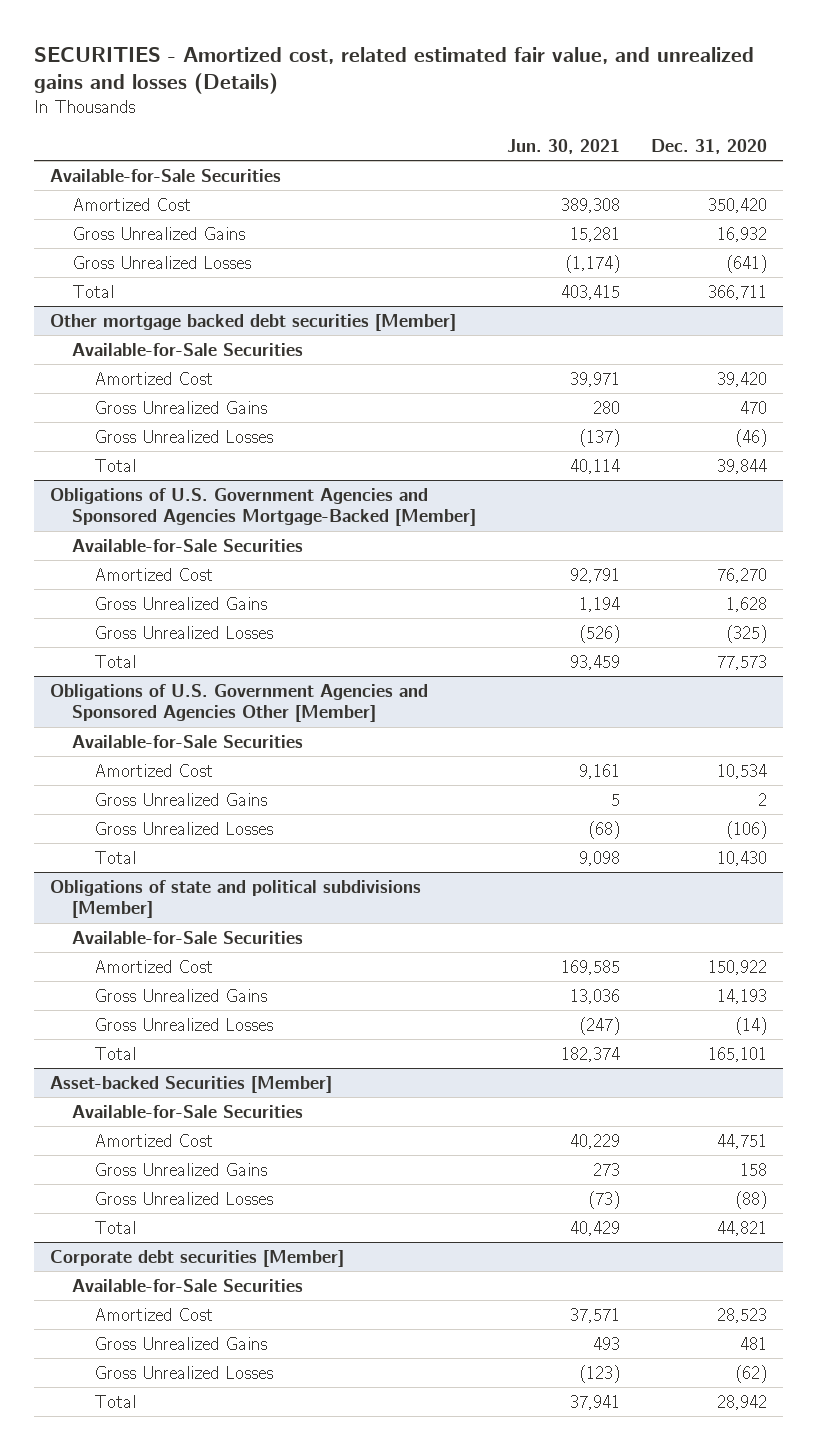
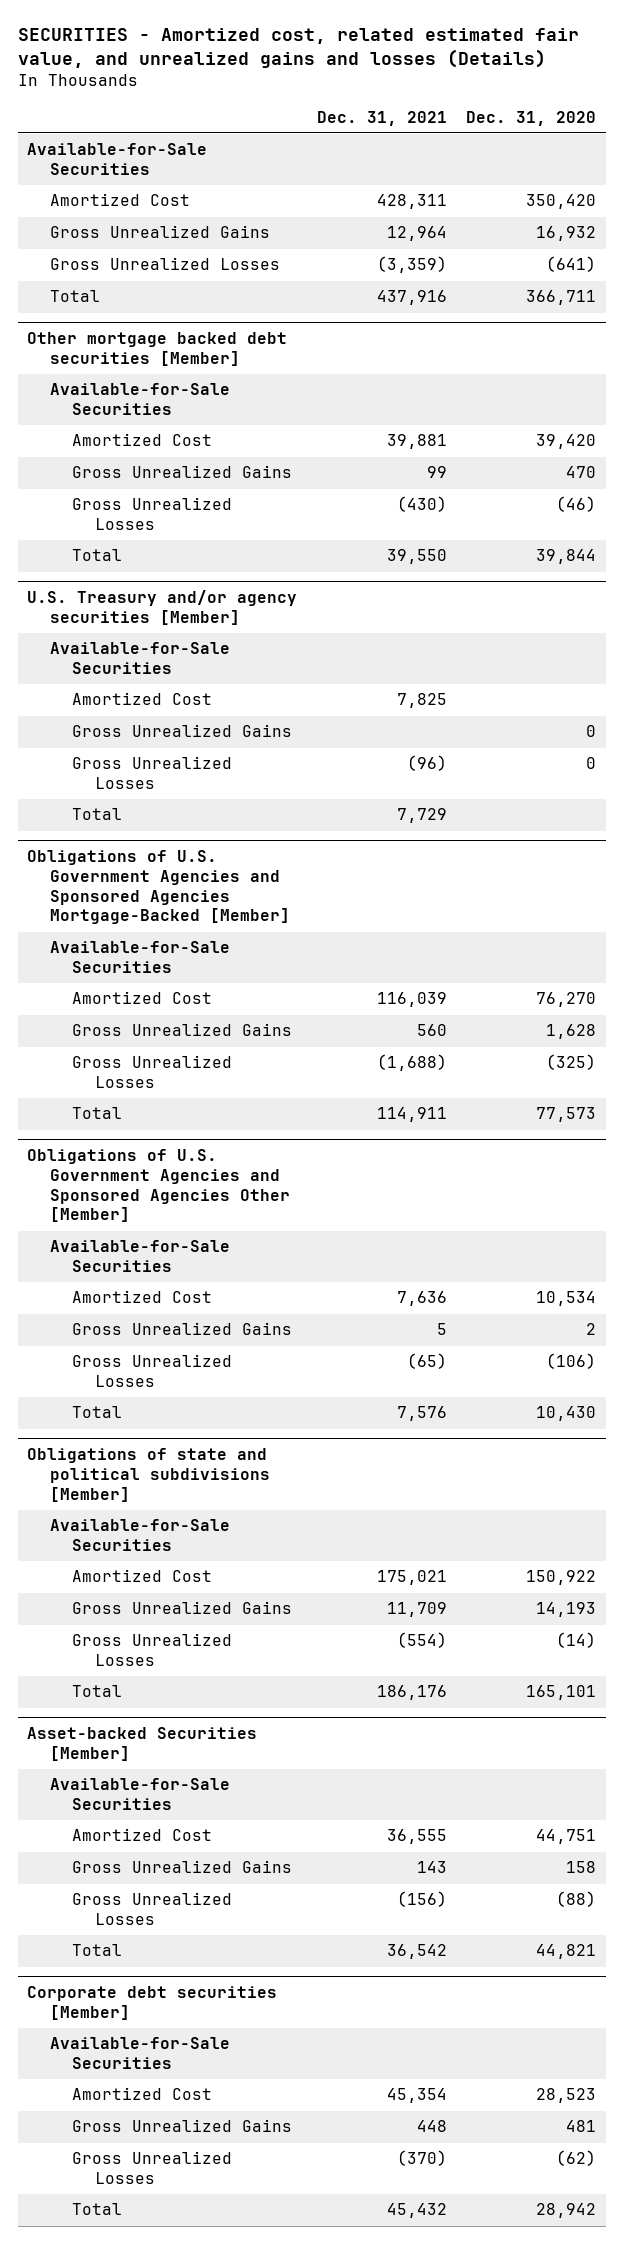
[507,138,621,154] Jun. 30, 2021 -> none
none -> [316,110,447,126] Dec. 31, 2021
none -> [27,590,298,626] U.S. Treasury and/or agency securities [Member]
none -> [49,642,230,675] Available-for-Sale Securities
none -> [72,692,213,706] Amortized Cost
none -> [72,724,293,738] Gross Unrealized Gains
none -> [72,756,233,790] Gross Unrealized Losses
none -> [72,808,123,821] Total

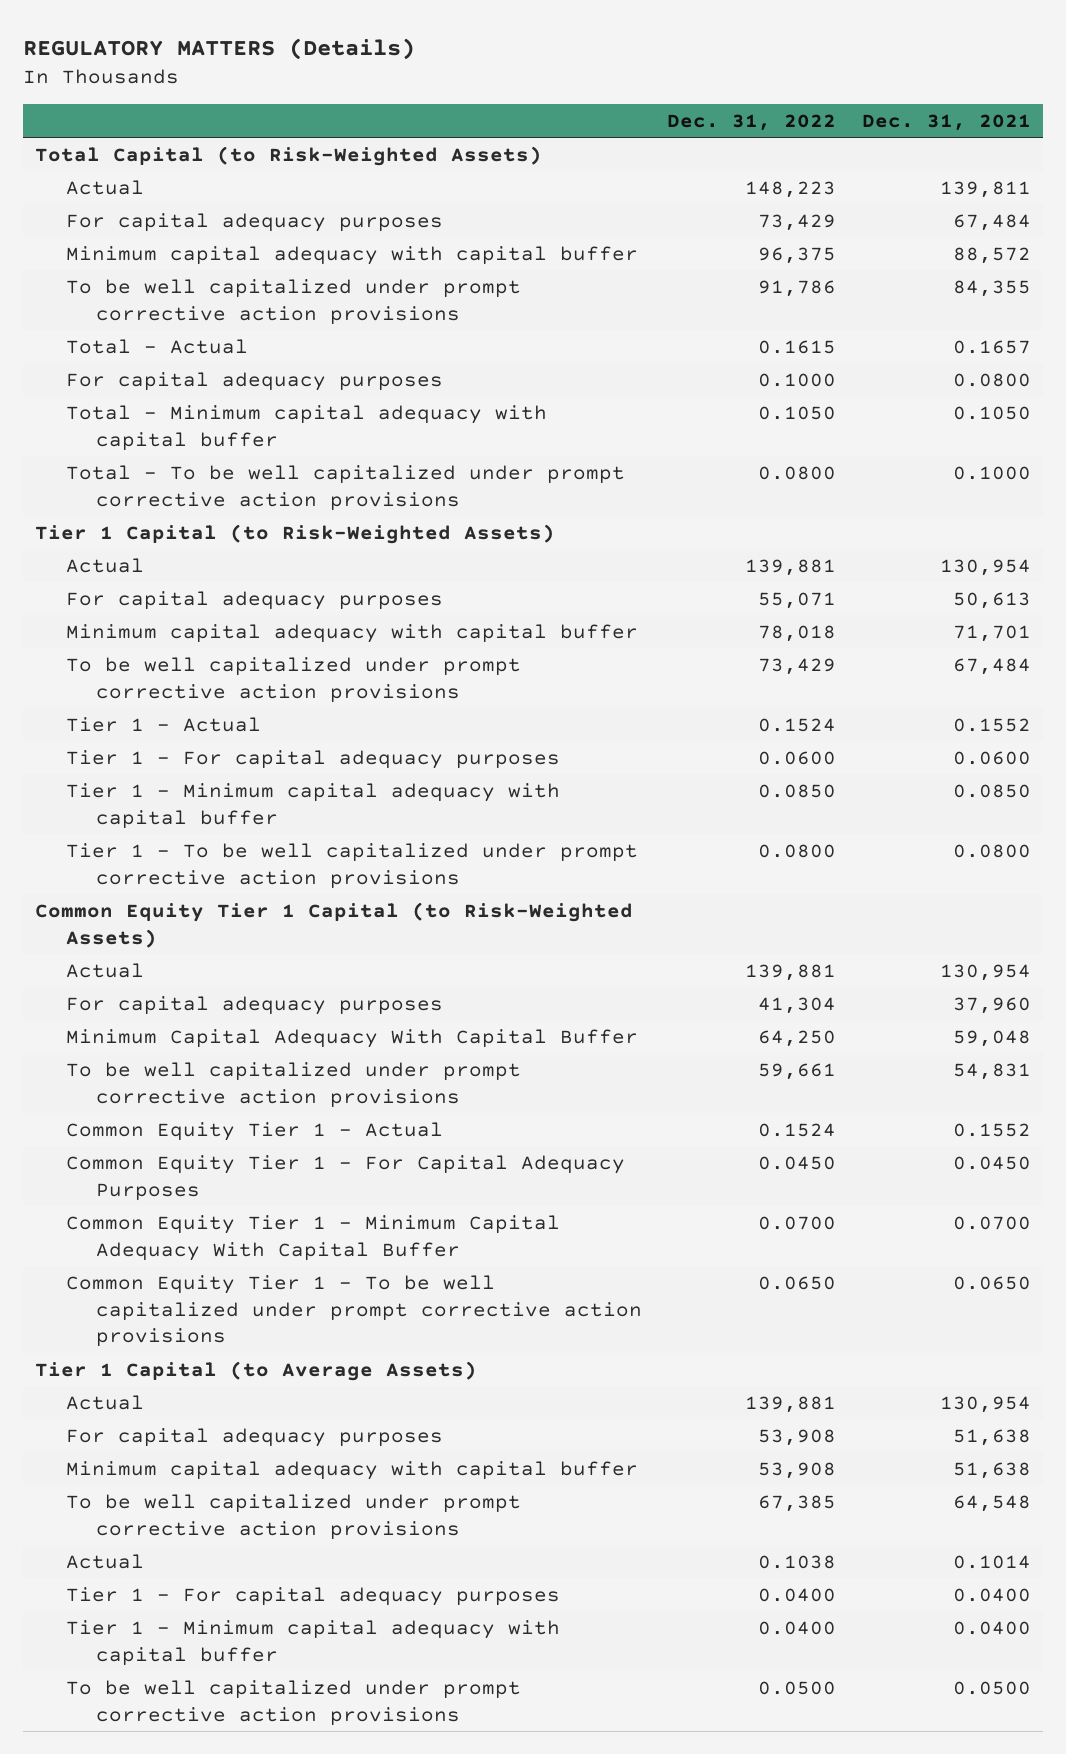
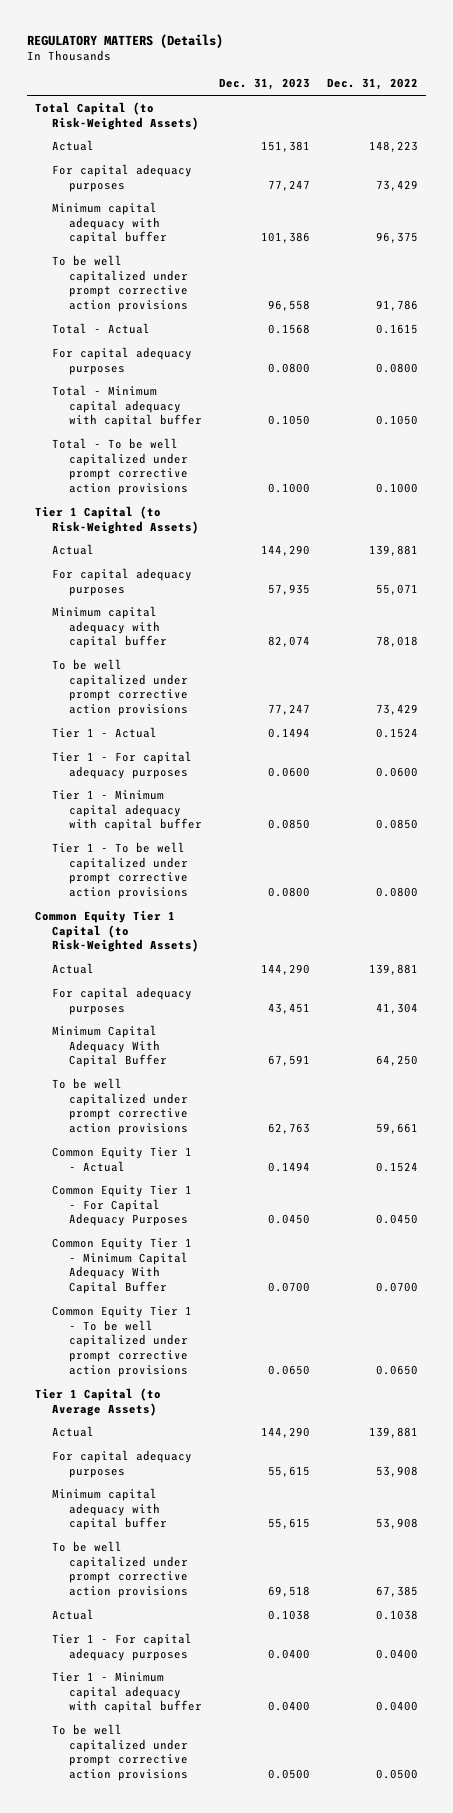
[861,113,1031,131] Dec. 31, 2021 -> none
none -> [218,78,310,91] Dec. 31, 2023
[758,372,837,387] 0.1000 -> [375,362,418,373] 0.0800
[758,465,837,480] 0.0800 -> [375,483,418,494] 0.1000

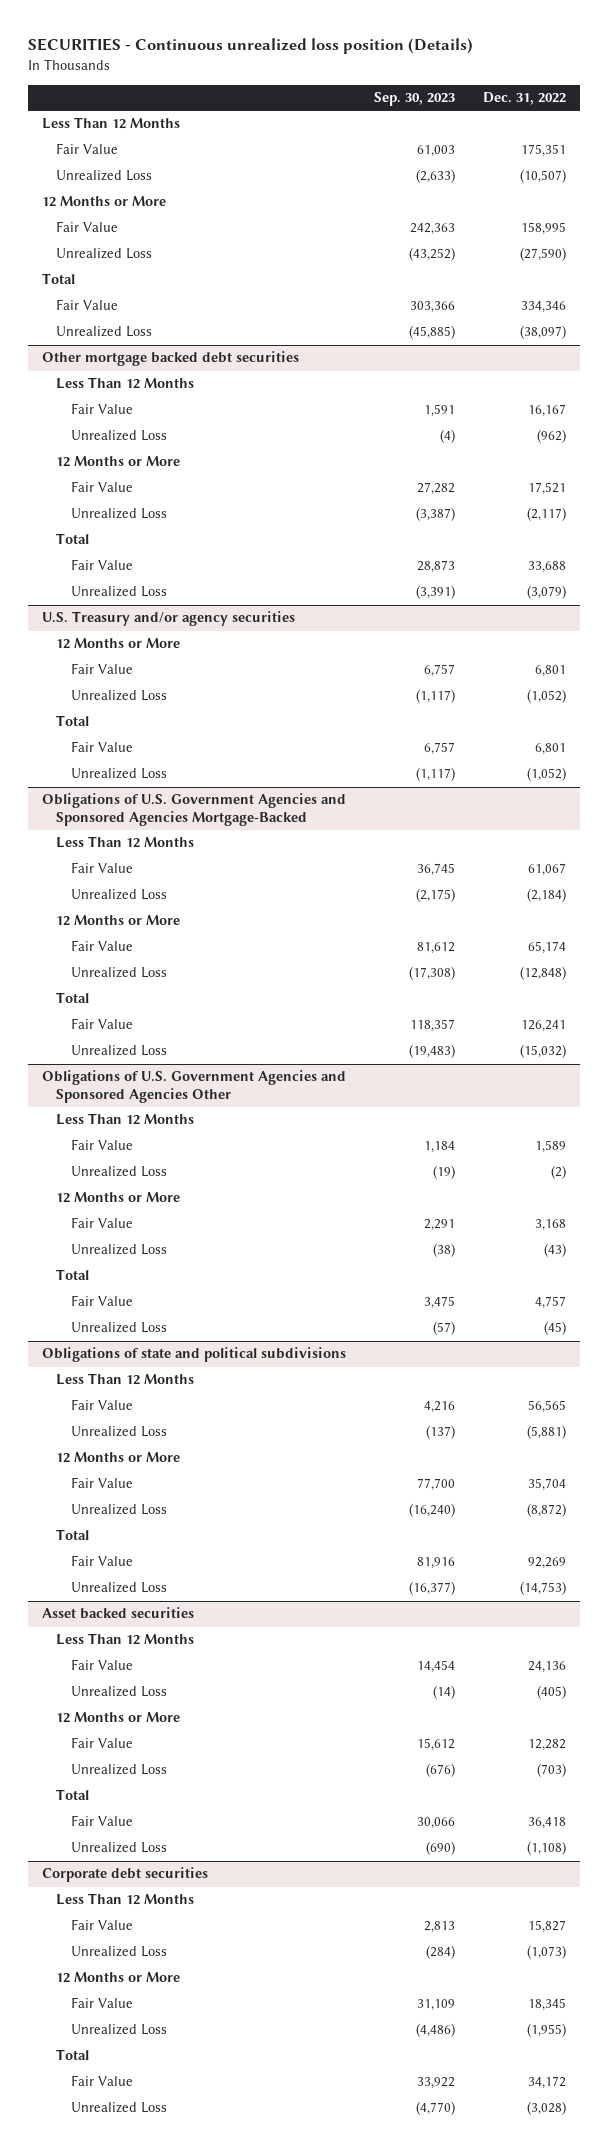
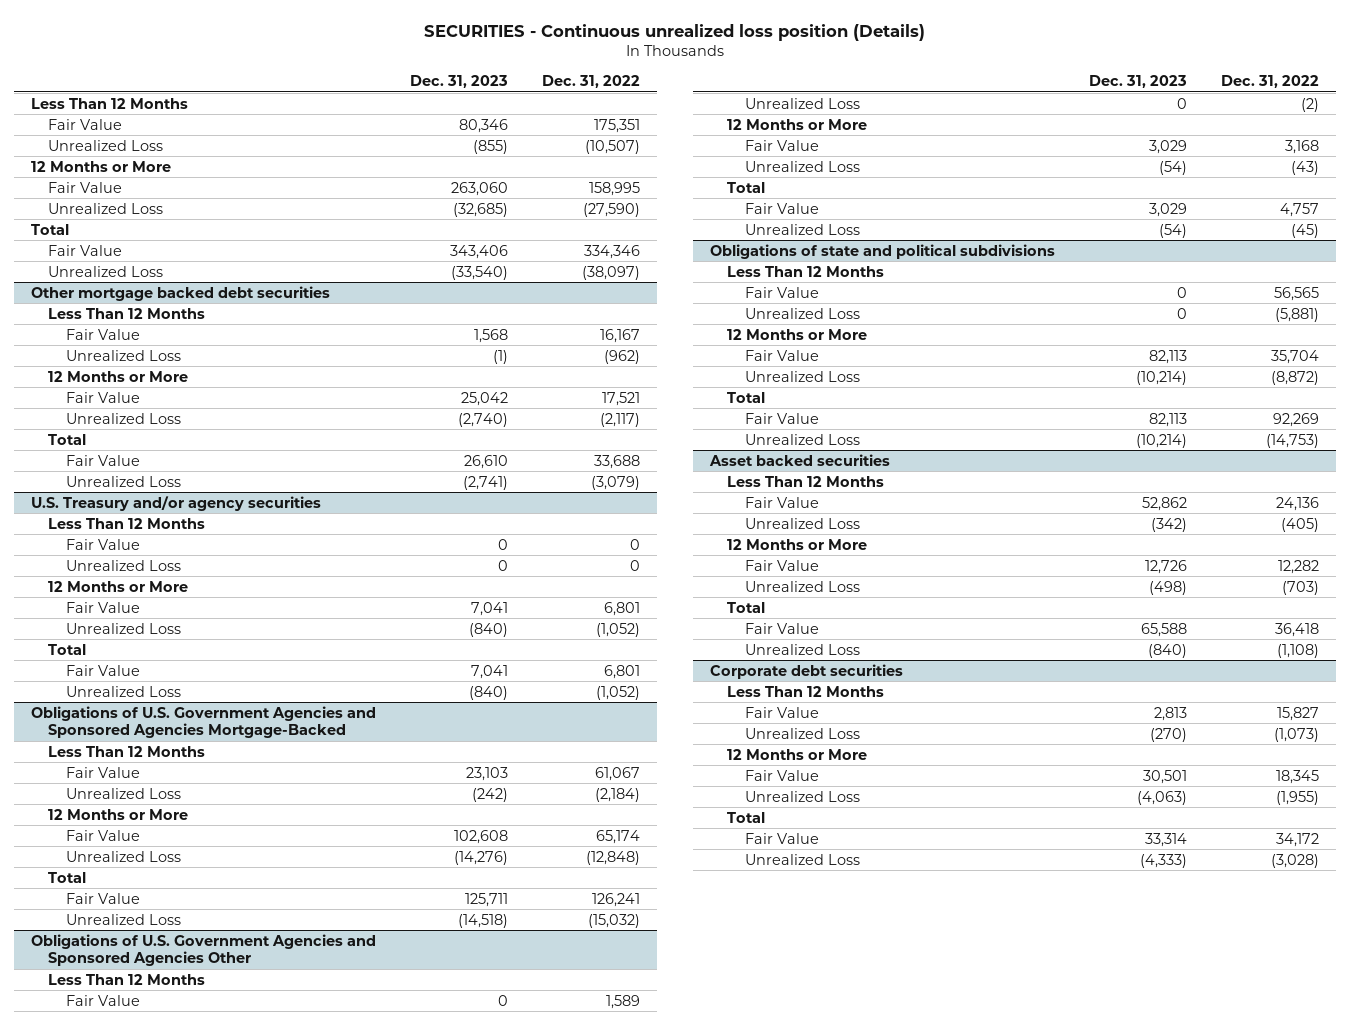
[374,92,456,107] Sep. 30, 2023 -> none
none -> [409,75,508,89] Dec. 31, 2023
none -> [48,517,206,529] Less Than 12 Months
none -> [65,538,140,550] Fair Value
none -> [65,559,181,571] Unrealized Loss

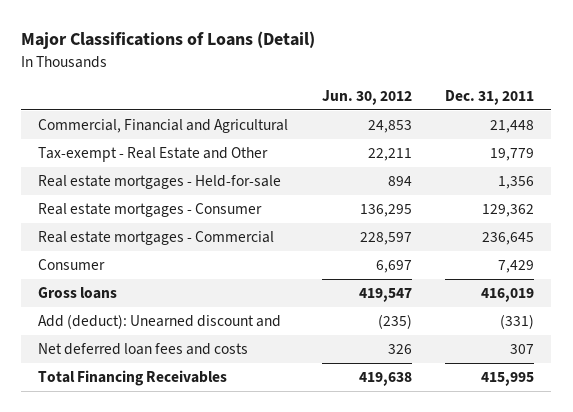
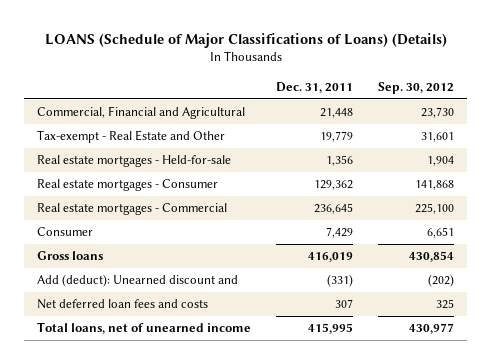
[21,31,316,50] Major Classifications of Loans (Detail) -> [44,33,447,49] LOANS (Schedule of Major Classifications of Loans) (Details)
[321,90,412,106] Jun. 30, 2012 -> none
none -> [378,81,455,94] Sep. 30, 2012
[38,370,228,387] Total Financing Receivables -> [36,322,251,335] Total loans, net of unearned income

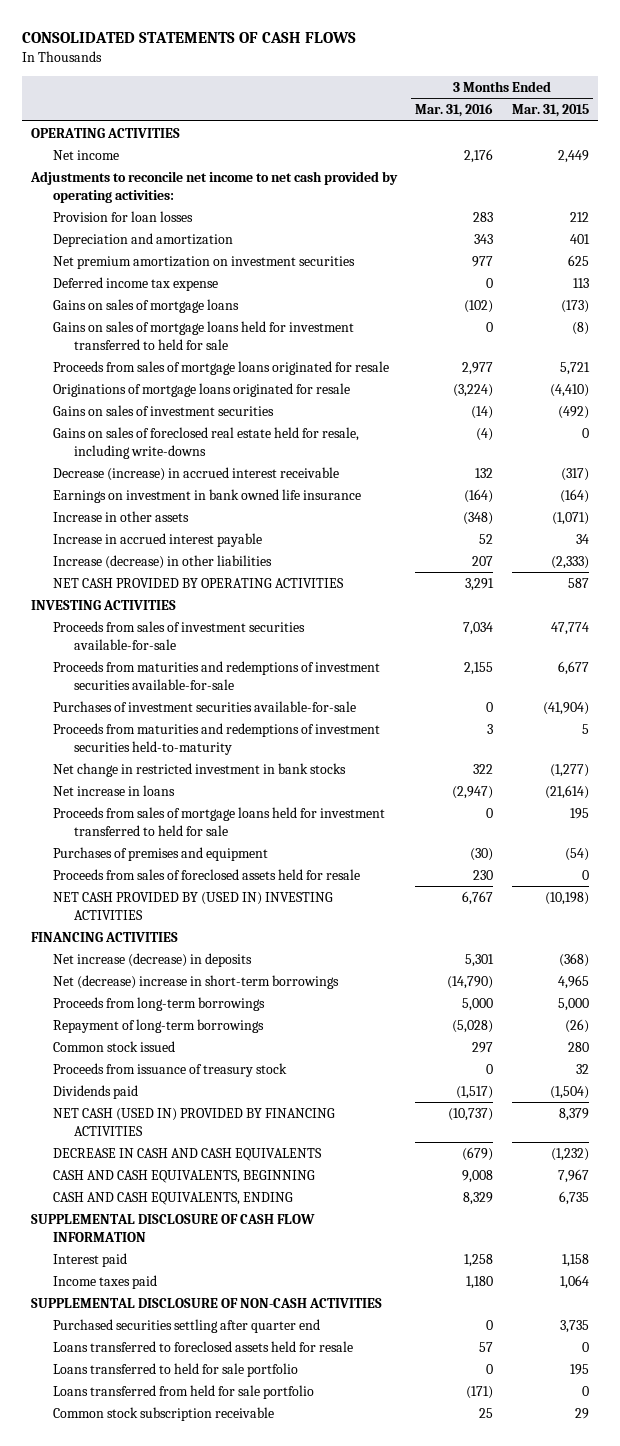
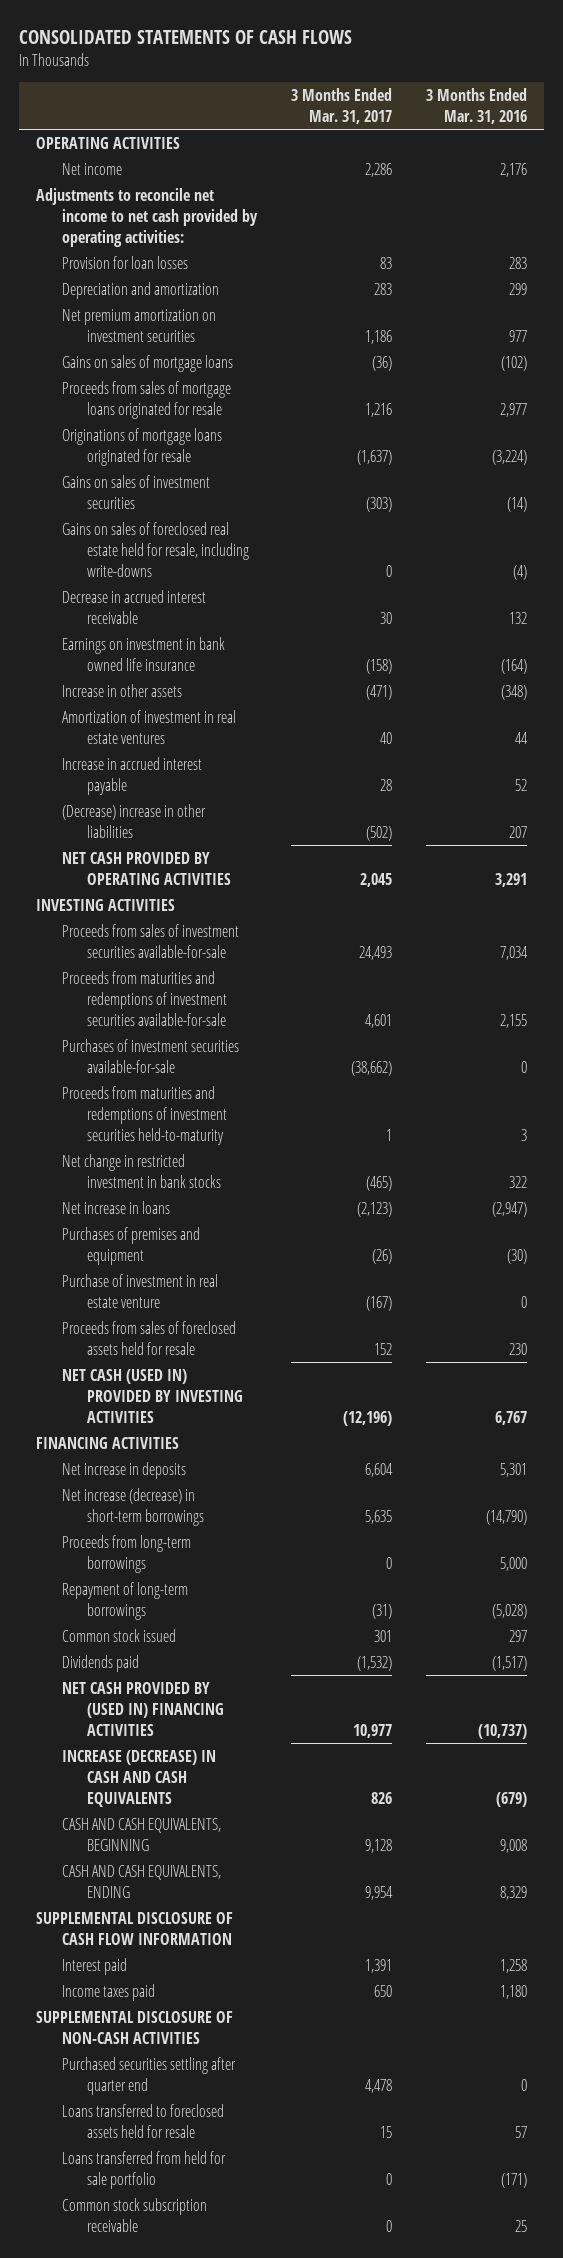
[511,104,589,118] Mar. 31, 2015 -> none
none -> [290,88,392,125] 3 Months Ended Mar. 31, 2017
[474,233,494,244] 343 -> [508,282,527,295] 299
[52,276,218,291] Deferred income tax expense -> none
[52,320,354,350] Gains on sales of mortgage loans held for investment transferred to held for sale -> none
[52,466,339,481] Decrease (increase) in accrued interest receivable -> [61,589,206,624] Decrease in accrued interest receivable
none -> [61,709,236,744] Amortization of investment in real estate ventures
[52,554,272,569] Increase (decrease) in other liabilities -> [61,803,206,838] (Decrease) increase in other liabilities
[52,806,385,836] Proceeds from sales of mortgage loans held for investment transferred to held for sale -> none
none -> [61,1273,218,1308] Purchase of investment in real estate venture
[52,891,333,920] NET CASH PROVIDED BY (USED IN) INVESTING ACTIVITIES -> [61,1368,244,1423] NET CASH (USED IN) PROVIDED BY INVESTING ACTIVITIES
[52,952,252,967] Net increase (decrease) in deposits -> [61,1461,186,1479] Net increase in deposits
[52,974,339,989] Net (decrease) increase in short-term borrowings -> [61,1487,205,1526] Net increase (decrease) in short-term borrowings
[52,1062,287,1077] Proceeds from issuance of treasury stock -> none
[52,1107,335,1136] NET CASH (USED IN) PROVIDED BY FINANCING ACTIVITIES -> [61,1681,225,1736] NET CASH PROVIDED BY (USED IN) FINANCING ACTIVITIES
[52,1147,322,1161] DECREASE IN CASH AND CASH EQUIVALENTS -> [61,1749,216,1807] INCREASE (DECREASE) IN CASH AND CASH EQUIVALENTS
[52,1362,298,1377] Loans transferred to held for sale portfolio -> none

